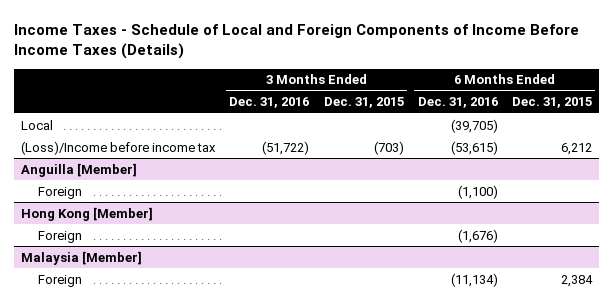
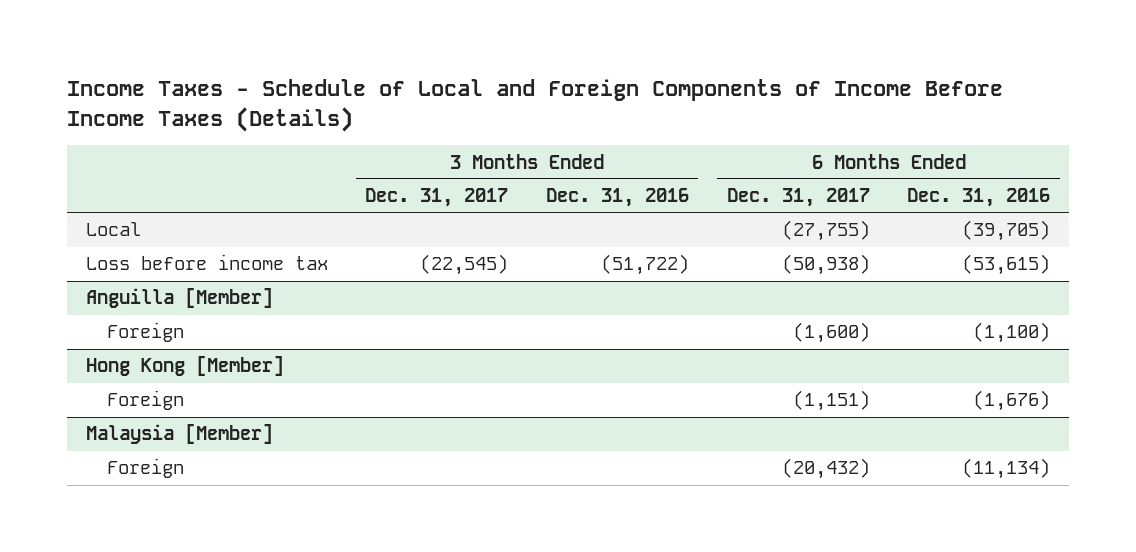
[323,97,404,109] Dec. 31, 2015 -> none
[511,97,592,109] Dec. 31, 2015 -> none
none -> [365,188,509,208] Dec. 31, 2017
none -> [726,188,870,208] Dec. 31, 2017
[21,140,217,155] (Loss)/Income before income tax -> [85,254,328,271] Loss before income tax

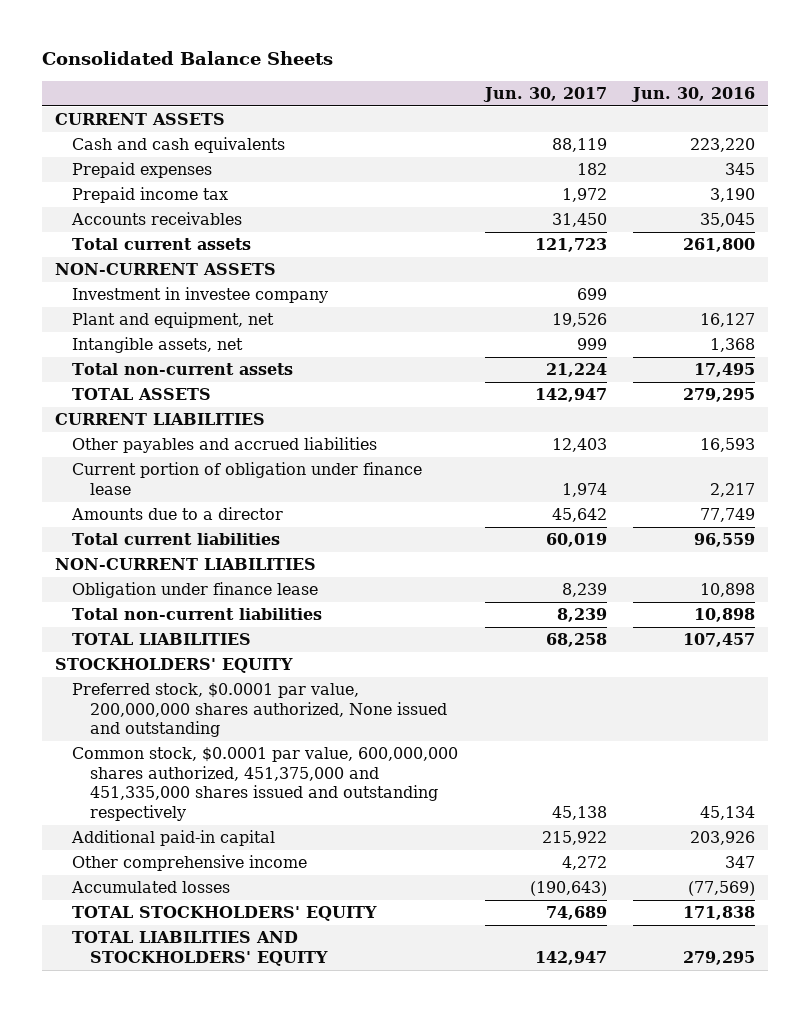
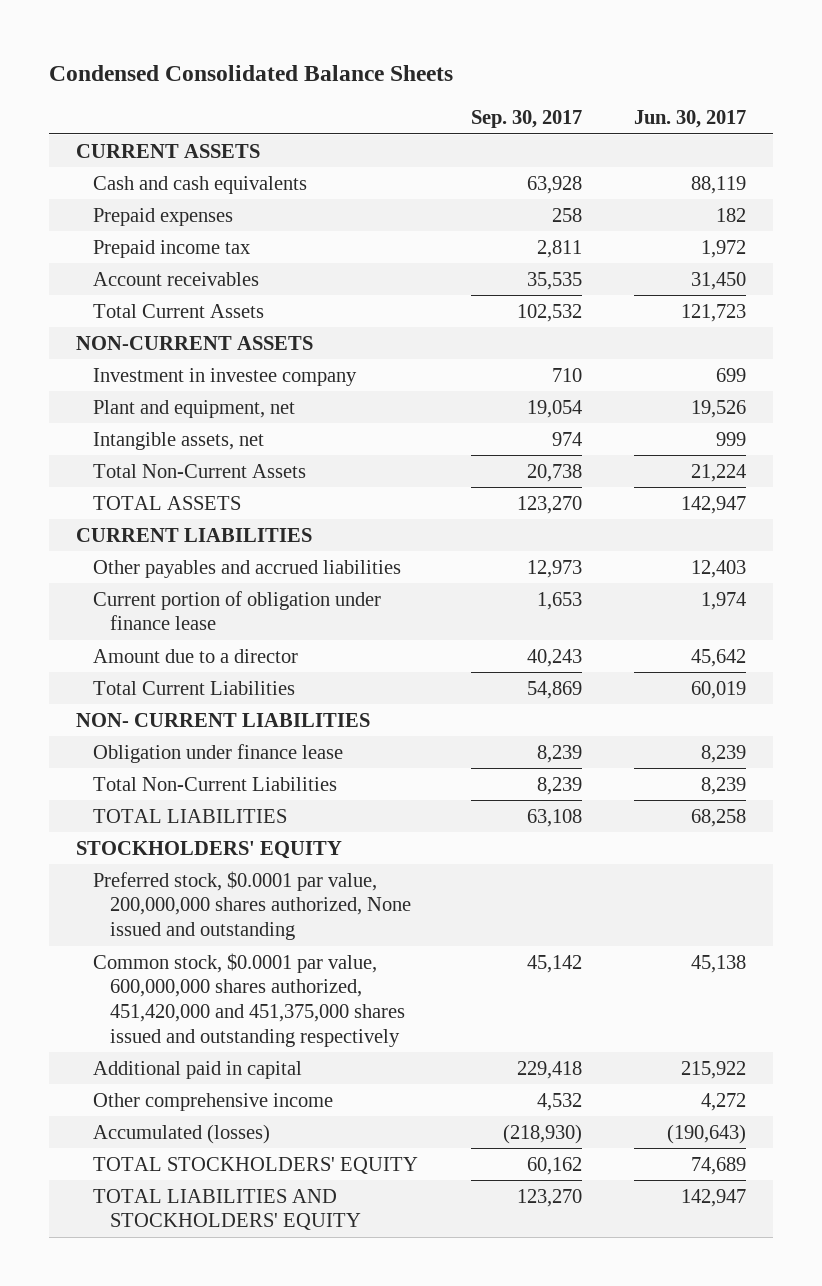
[41,51,333,66] Consolidated Balance Sheets -> [49,65,454,82] Condensed Consolidated Balance Sheets
[630,86,755,102] Jun. 30, 2016 -> none
none -> [470,110,582,129] Sep. 30, 2017
[71,212,243,226] Accounts receivables -> [92,271,259,286] Account receivables
[72,238,252,251] Total current assets -> [92,303,264,318] Total Current Assets
[72,363,294,376] Total non-current assets -> [92,463,306,478] Total Non-Current Assets
[71,507,284,521] Amounts due to a director -> [92,648,298,663] Amount due to a director
[72,533,281,546] Total current liabilities -> [92,680,295,695] Total Current Liabilities
[54,558,316,571] NON-CURRENT LIABILITIES -> [75,712,370,727] NON- CURRENT LIABILITIES
[72,608,323,621] Total non-current liabilities -> [92,776,337,791] Total Non-Current Liabilities
[72,747,459,821] Common stock, $0.0001 par value, 600,000,000 shares authorized, 451,375,000 and 451,335,000 shares issued and outstanding respectively -> [92,952,405,1047] Common stock, $0.0001 par value, 600,000,000 shares authorized, 451,420,000 and 451,375,000 shares issued and outstanding respectively
[71,830,276,847] Additional paid-in capital -> [92,1060,302,1079] Additional paid in capital
[71,881,231,894] Accumulated losses -> [92,1123,270,1144] Accumulated (losses)

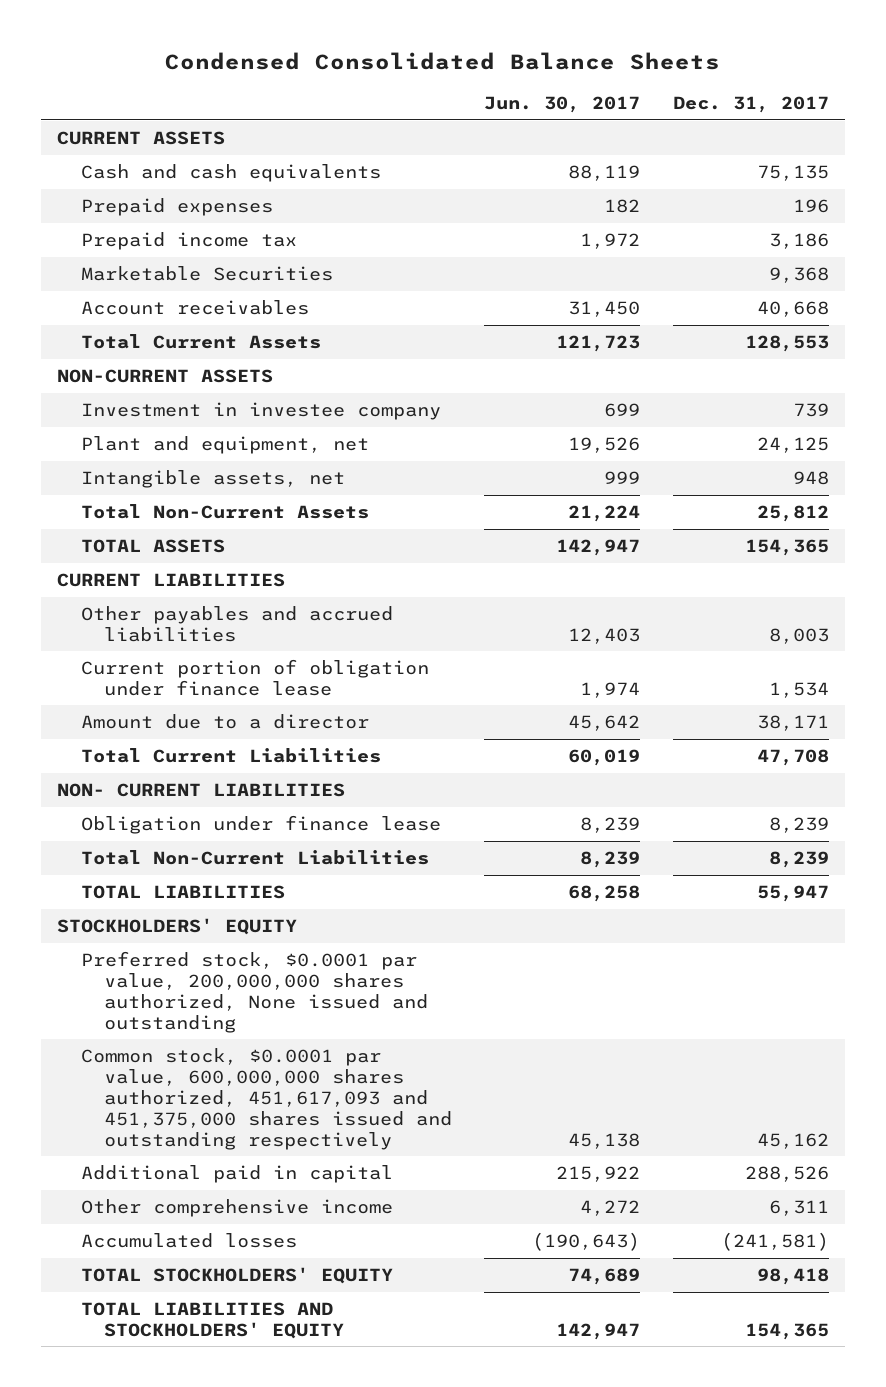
[470,110,582,129] Sep. 30, 2017 -> none
none -> [672,96,829,114] Dec. 31, 2017
none -> [80,265,333,281] Marketable Securities
[92,952,405,1047] Common stock, $0.0001 par value, 600,000,000 shares authorized, 451,420,000 and 451,375,000 shares issued and outstanding respectively -> [80,1047,453,1150] Common stock, $0.0001 par value, 600,000,000 shares authorized, 451,617,093 and 451,375,000 shares issued and outstanding respectively
[92,1123,270,1144] Accumulated (losses) -> [80,1232,297,1248] Accumulated losses

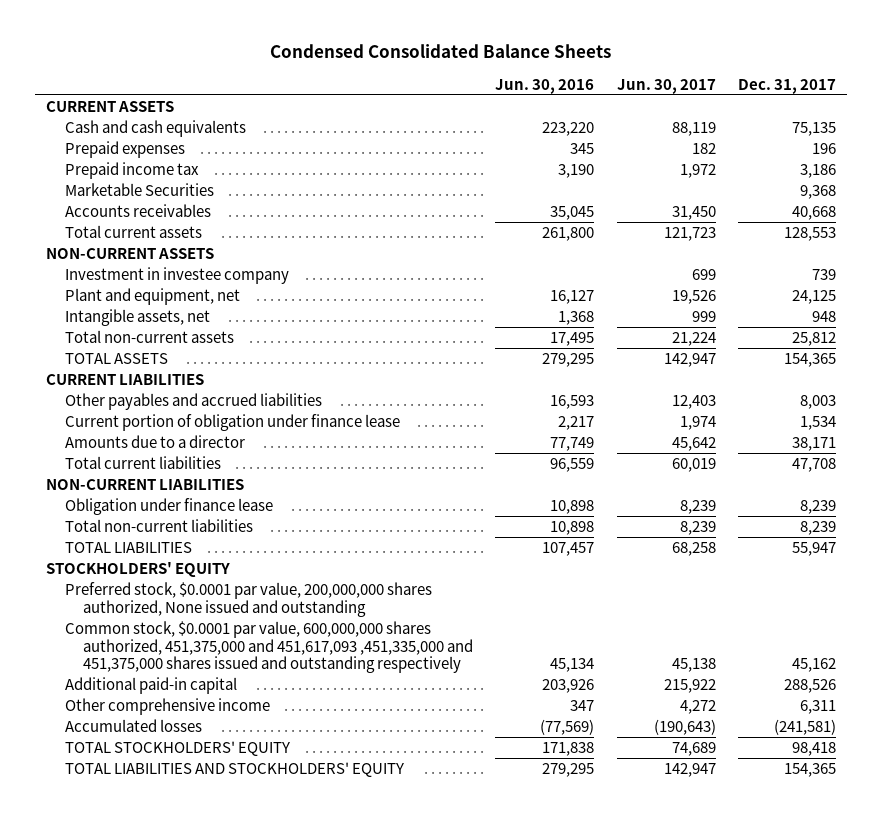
none -> [495,78,595,94] Jun. 30, 2016
[80,299,309,315] Account receivables -> [64,204,211,218] Accounts receivables
[80,333,321,349] Total Current Assets -> [64,225,202,239] Total current assets
[80,503,369,519] Total Non-Current Assets -> [64,330,234,344] Total non-current assets
[80,713,369,729] Amount due to a director -> [64,435,245,449] Amounts due to a director
[80,747,381,763] Total Current Liabilities -> [64,456,221,470] Total current liabilities
[57,782,346,797] NON- CURRENT LIABILITIES -> [46,479,245,491] NON-CURRENT LIABILITIES
[80,849,429,865] Total Non-Current Liabilities -> [64,519,253,533] Total non-current liabilities
[80,1047,453,1150] Common stock, $0.0001 par value, 600,000,000 shares authorized, 451,617,093 and 451,375,000 shares issued and outstanding respectively -> [64,621,473,673] Common stock, $0.0001 par value, 600,000,000 shares authorized, 451,375,000 and 451,617,093 ,451,335,000 and 451,375,000 shares issued and outstanding respectively
[80,1164,393,1183] Additional paid in capital -> [64,677,237,695] Additional paid-in capital

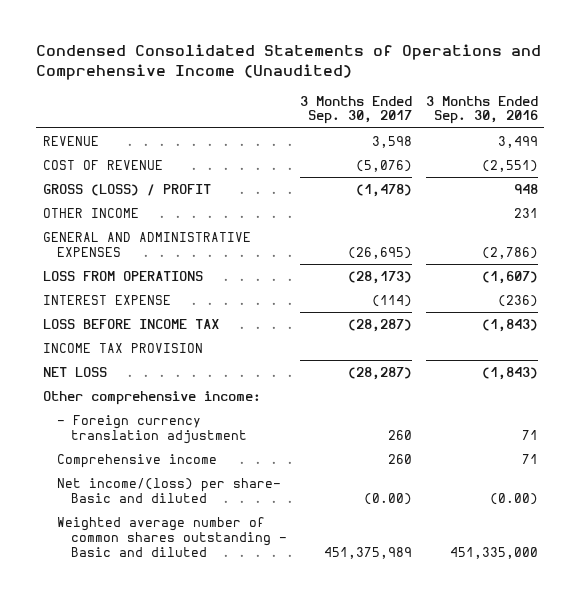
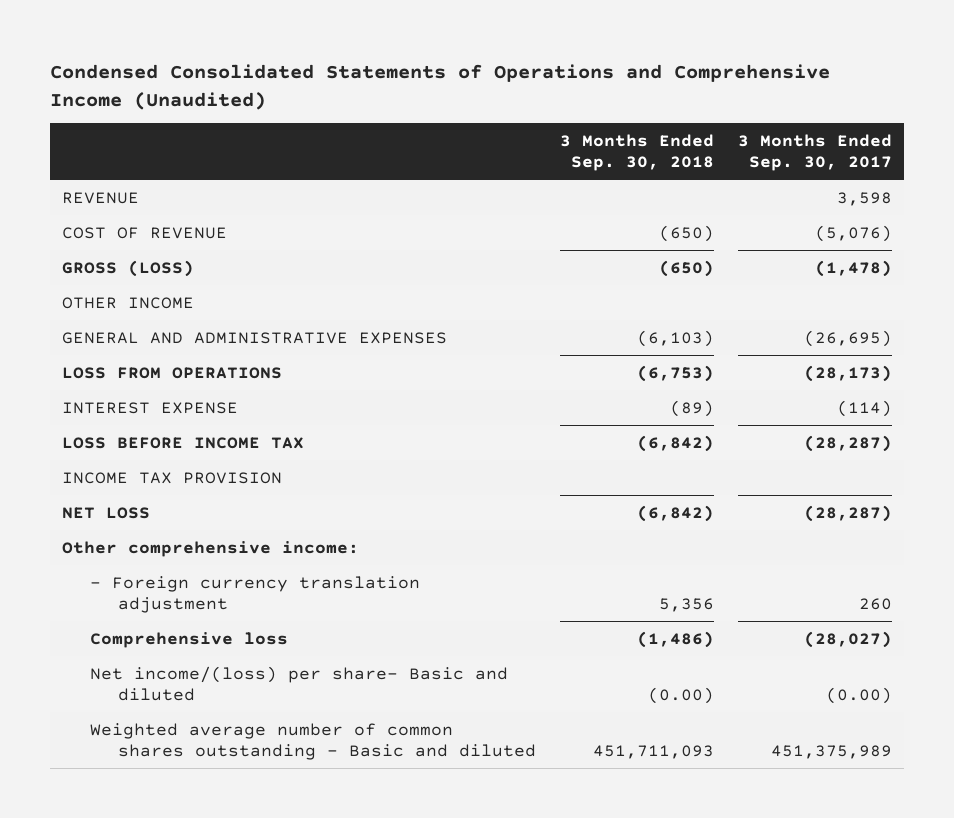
[425,95,538,125] 3 Months Ended Sep. 30, 2016 -> none
none -> [559,133,714,171] 3 Months Ended Sep. 30, 2018
[43,183,212,196] GROSS (LOSS) / PROFIT -> [62,259,195,277] GROSS (LOSS)
[57,453,218,468] Comprehensive income -> [89,631,288,648] Comprehensive loss
[388,453,413,464] 260 -> [803,630,892,648] (28,027)

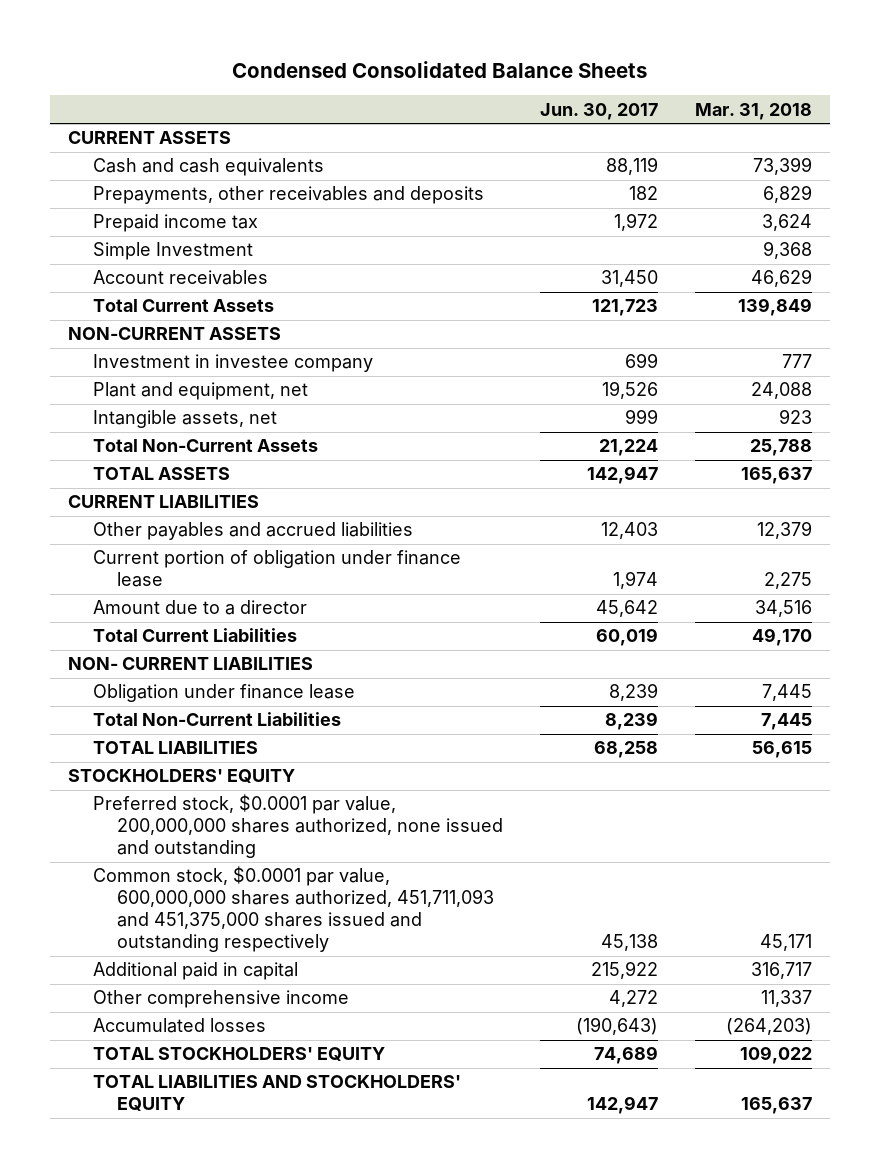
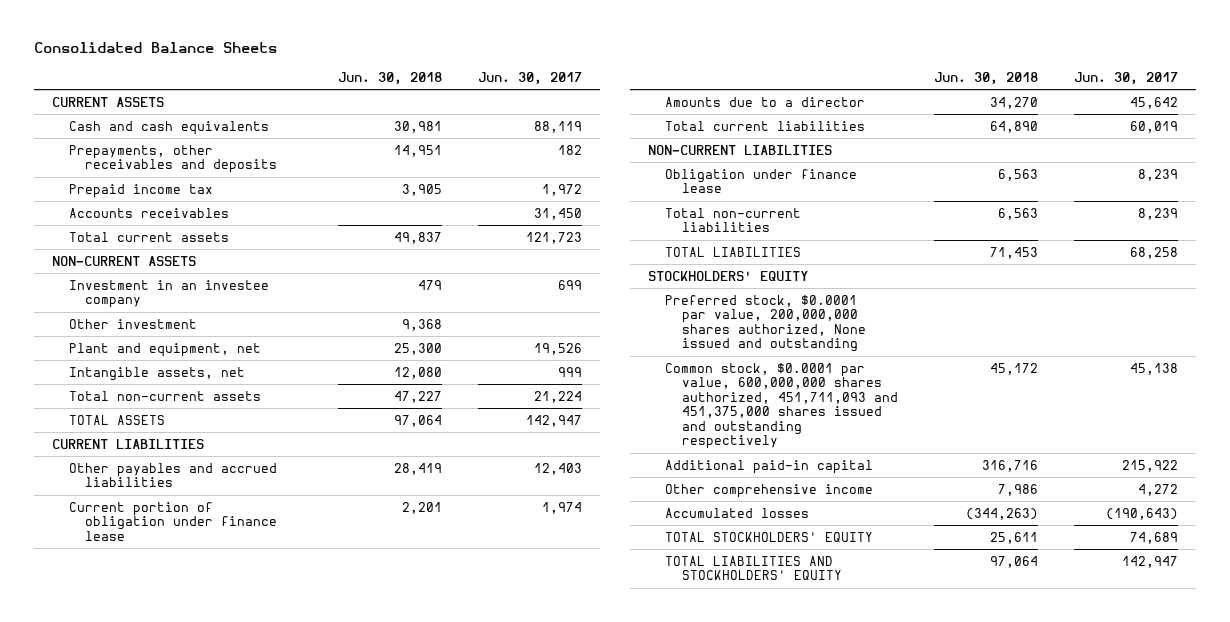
[231,60,647,78] Condensed Consolidated Balance Sheets -> [33,41,277,53] Consolidated Balance Sheets
[694,102,812,120] Mar. 31, 2018 -> none
none -> [337,72,442,86] Jun. 30, 2018
[92,242,253,261] Simple Investment -> none
[92,270,268,286] Account receivables -> [68,207,229,218] Accounts receivables
[92,299,274,313] Total Current Assets -> [68,231,229,242] Total current assets
[92,354,373,373] Investment in investee company -> [68,279,269,309] Investment in an investee company
none -> [68,318,197,329] Other investment
[92,439,318,453] Total Non-Current Assets -> [68,390,261,401] Total non-current assets
[92,600,307,616] Amount due to a director -> [665,96,866,107] Amounts due to a director
[92,628,297,643] Total Current Liabilities -> [665,120,866,131] Total current liabilities
[68,657,314,671] NON- CURRENT LIABILITIES -> [648,144,833,155] NON-CURRENT LIABILITIES
[92,712,341,727] Total Non-Current Liabilities -> [665,207,802,233] Total non-current liabilities
[92,794,504,859] Preferred stock, $0.0001 par value, 200,000,000 shares authorized, none issued and outstanding -> [665,294,867,353] Preferred stock, $0.0001 par value, 200,000,000 shares authorized, None issued and outstanding
[92,962,298,981] Additional paid in capital -> [665,459,874,474] Additional paid-in capital

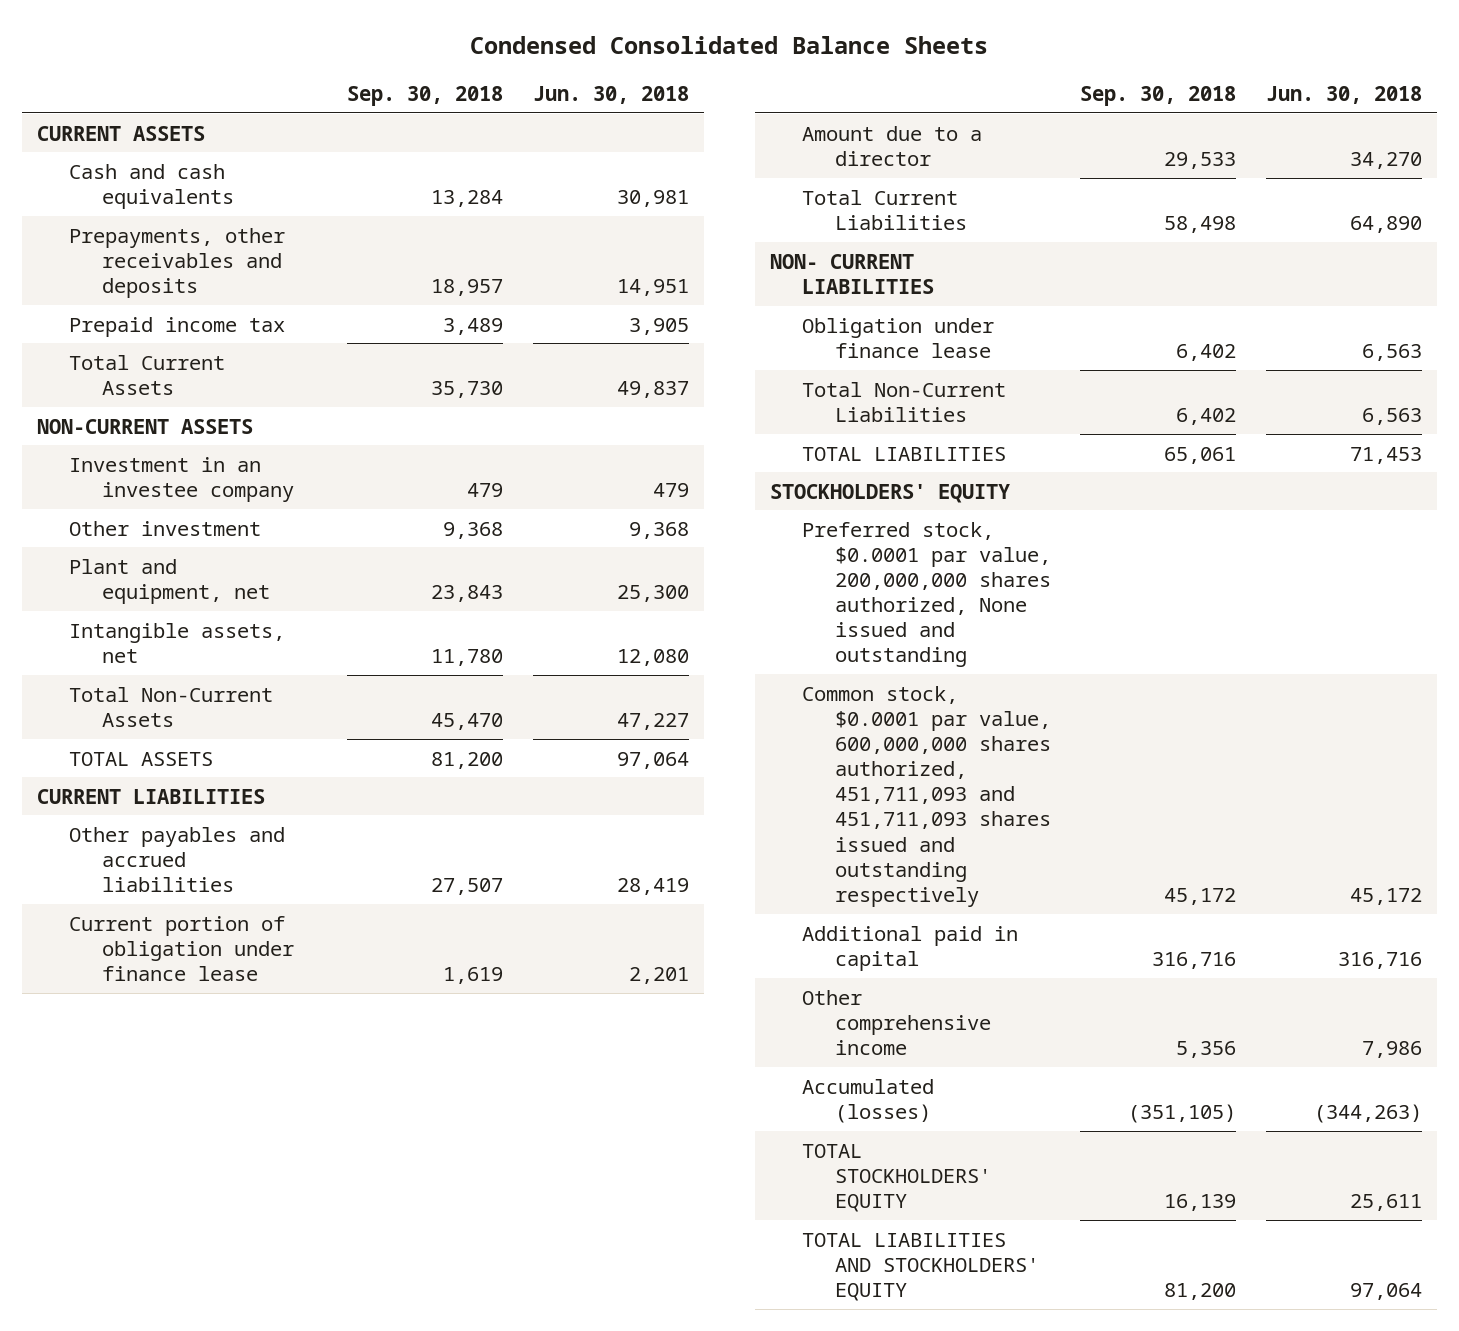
[33,41,277,53] Consolidated Balance Sheets -> [470,35,989,54] Condensed Consolidated Balance Sheets
[477,72,582,86] Jun. 30, 2017 -> none
none -> [347,86,504,107] Sep. 30, 2018
[68,207,229,218] Accounts receivables -> none
[68,231,229,242] Total current assets -> [69,354,226,395] Total Current Assets
[68,390,261,401] Total non-current assets -> [69,686,274,727] Total Non-Current Assets
[665,96,866,107] Amounts due to a director -> [802,125,983,166] Amount due to a director
[665,120,866,131] Total current liabilities -> [802,189,967,230] Total Current Liabilities
[648,144,833,155] NON-CURRENT LIABILITIES -> [769,253,935,294] NON- CURRENT LIABILITIES
[665,207,802,233] Total non-current liabilities -> [802,381,1007,422] Total Non-Current Liabilities
[665,362,899,450] Common stock, $0.0001 par value, 600,000,000 shares authorized, 451,711,093 and 451,375,000 shares issued and outstanding respectively -> [802,685,1051,907] Common stock, $0.0001 par value, 600,000,000 shares authorized, 451,711,093 and 451,711,093 shares issued and outstanding respectively
[665,459,874,474] Additional paid-in capital -> [802,925,1019,971] Additional paid in capital
[665,507,810,518] Accumulated losses -> [802,1078,935,1123] Accumulated (losses)

